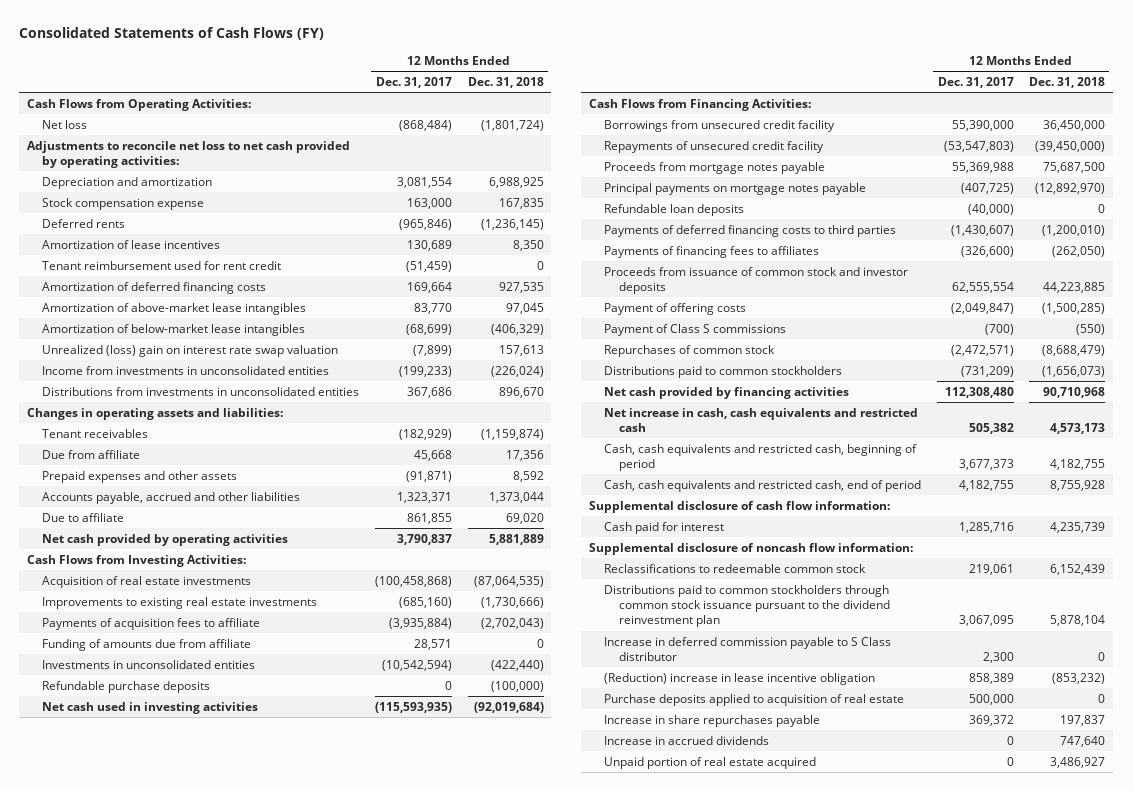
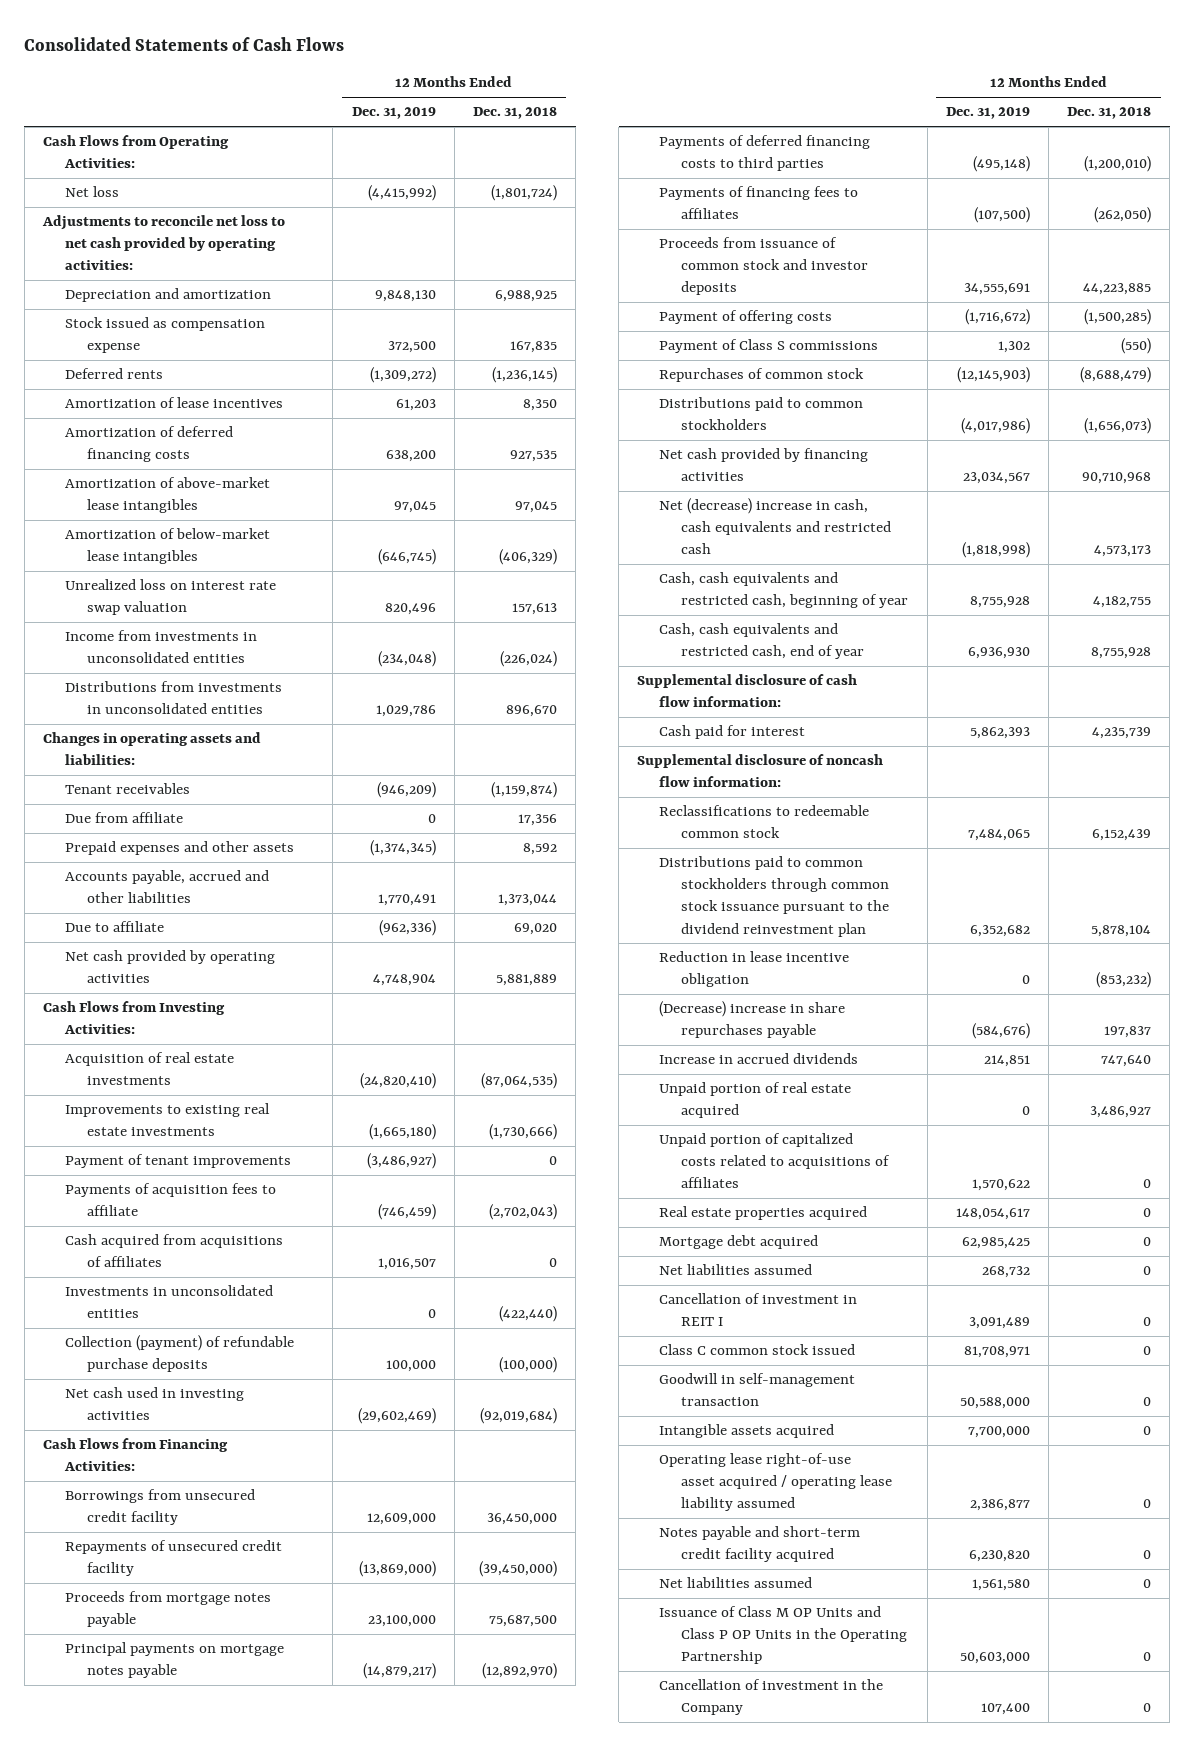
[19,26,325,40] Consolidated Statements of Cash Flows (FY) -> [24,36,345,51] Consolidated Statements of Cash Flows
[376,76,453,88] Dec. 31, 2017 -> none
none -> [351,107,436,120] Dec. 31, 2019
[42,197,205,210] Stock compensation expense -> [65,317,266,354] Stock issued as compensation expense
[42,260,282,270] Tenant reimbursement used for rent credit -> none
[42,344,339,357] Unrealized (loss) gain on interest rate swap valuation -> [65,579,277,616] Unrealized loss on interest rate swap valuation
none -> [65,1154,292,1169] Payment of tenant improvements
[42,638,252,651] Funding of amounts due from affiliate -> none
none -> [65,1234,284,1268] Cash acquired from acquisitions of affiliates
[42,680,211,693] Refundable purchase deposits -> [65,1335,295,1373] Collection (payment) of refundable purchase deposits
[604,203,745,216] Refundable loan deposits -> none
[604,407,919,433] Net increase in cash, cash equivalents and restricted cash -> [659,498,892,555] Net (decrease) increase in cash, cash equivalents and restricted cash
[604,443,918,472] Cash, cash equivalents and restricted cash, beginning of period -> [659,572,909,609] Cash, cash equivalents and restricted cash, beginning of year
[604,479,922,492] Cash, cash equivalents and restricted cash, end of period -> [659,623,865,660] Cash, cash equivalents and restricted cash, end of year
[604,636,892,662] Increase in deferred commission payable to S Class distributor -> none
[604,693,905,706] Purchase deposits applied to acquisition of real estate -> none
[604,672,876,685] (Reduction) increase in lease incentive obligation -> [659,951,850,988] Reduction in lease incentive obligation
[604,714,821,727] Increase in share repurchases payable -> [659,1001,846,1039] (Decrease) increase in share repurchases payable
none -> [659,1133,891,1189] Unpaid portion of capitalized costs related to acquisitions of affiliates
none -> [659,1206,868,1221] Real estate properties acquired
none -> [659,1235,819,1250] Mortgage debt acquired
none -> [659,1264,813,1276] Net liabilities assumed
none -> [659,1293,858,1327] Cancellation of investment in REIT I
none -> [659,1344,856,1356] Class C common stock issued
none -> [659,1373,856,1407] Goodwill in self-management transaction
none -> [659,1424,835,1439] Intangible assets acquired
none -> [659,1453,893,1512] Operating lease right-of-use asset acquired / operating lease liability assumed
none -> [659,1526,861,1563] Notes payable and short-term credit facility acquired
none -> [659,1577,813,1589] Net liabilities assumed
none -> [659,1606,908,1665] Issuance of Class M OP Units and Class P OP Units in the Operating Partnership
none -> [659,1679,884,1716] Cancellation of investment in the Company

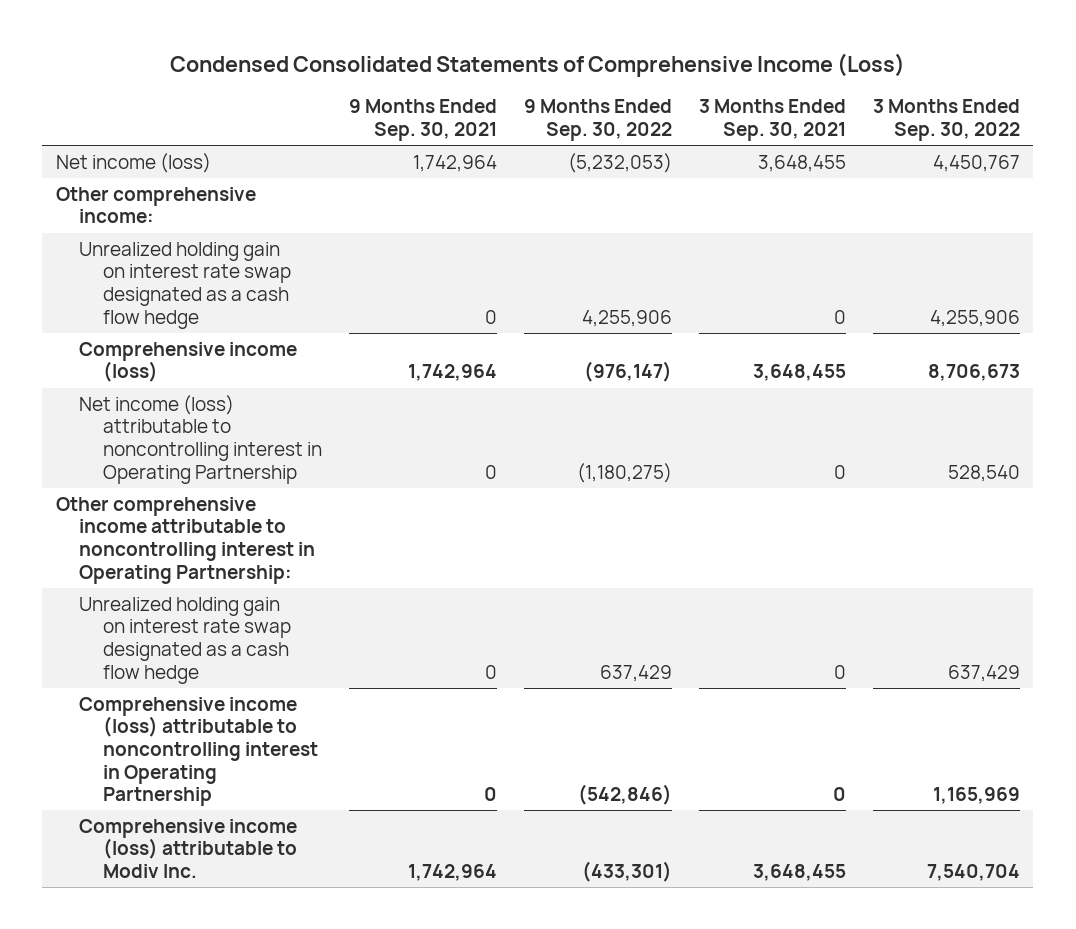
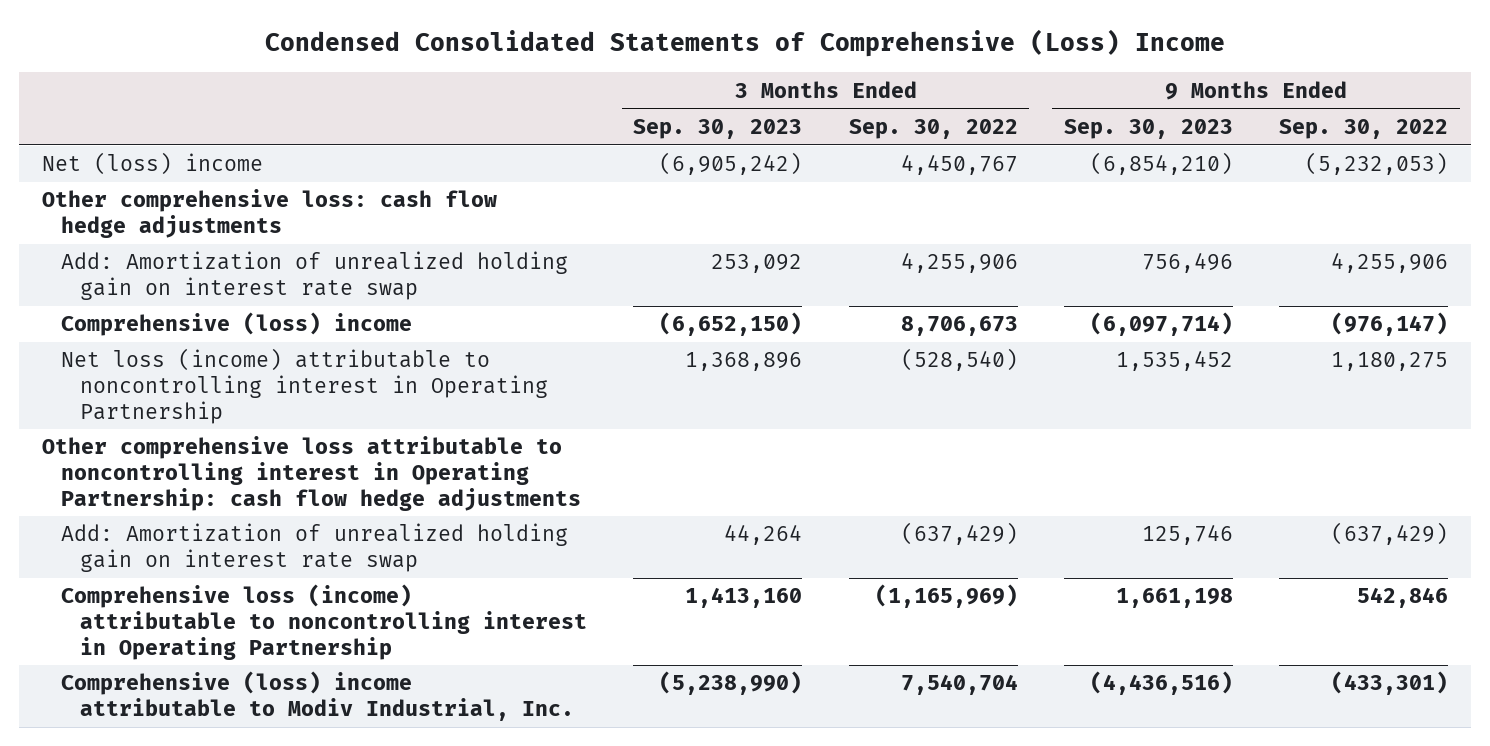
[169,52,905,77] Condensed Consolidated Statements of Comprehensive Income (Loss) -> [265,29,1226,58] Condensed Consolidated Statements of Comprehensive (Loss) Income
[348,99,497,141] 9 Months Ended Sep. 30, 2021 -> none
[698,99,846,141] 3 Months Ended Sep. 30, 2021 -> none
none -> [633,118,803,139] Sep. 30, 2023
none -> [1063,118,1233,139] Sep. 30, 2023
[55,152,211,173] Net income (loss) -> [41,152,263,176] Net (loss) income
[55,186,256,224] Other comprehensive income: -> [41,189,497,239] Other comprehensive loss: cash flow hedge adjustments
[79,241,292,329] Unrealized holding gain on interest rate swap designated as a cash flow hedge -> [60,251,568,301] Add: Amortization of unrealized holding gain on interest rate swap
[79,341,298,383] Comprehensive income (loss) -> [60,312,412,337] Comprehensive (loss) income
[79,394,323,484] Net income (loss) attributable to noncontrolling interest in Operating Partnership -> [60,348,549,424] Net loss (income) attributable to noncontrolling interest in Operating Partnership
[576,462,672,483] (1,180,275) -> [1331,352,1449,372] 1,180,275
[947,464,1020,482] 528,540 -> [900,348,1018,372] (528,540)
[55,496,316,584] Other comprehensive income attributable to noncontrolling interest in Operating Partnership: -> [41,436,581,511] Other comprehensive loss attributable to noncontrolling interest in Operating Partnership: cash flow hedge adjustments
[79,596,292,684] Unrealized holding gain on interest rate swap designated as a cash flow hedge -> [60,523,568,573] Add: Amortization of unrealized holding gain on interest rate swap
[599,664,672,682] 637,429 -> [1331,522,1449,546] (637,429)
[947,664,1020,682] 637,429 -> [900,522,1018,546] (637,429)
[79,696,319,807] Comprehensive income (loss) attributable to noncontrolling interest in Operating Partnership -> [60,584,588,660] Comprehensive loss (income) attributable to noncontrolling interest in Operating Partnership
[577,784,672,806] (542,846) -> [1357,587,1449,609] 542,846
[932,787,1020,805] 1,165,969 -> [874,584,1018,609] (1,165,969)
[79,818,298,879] Comprehensive income (loss) attributable to Modiv Inc. -> [60,671,575,722] Comprehensive (loss) income attributable to Modiv Industrial, Inc.

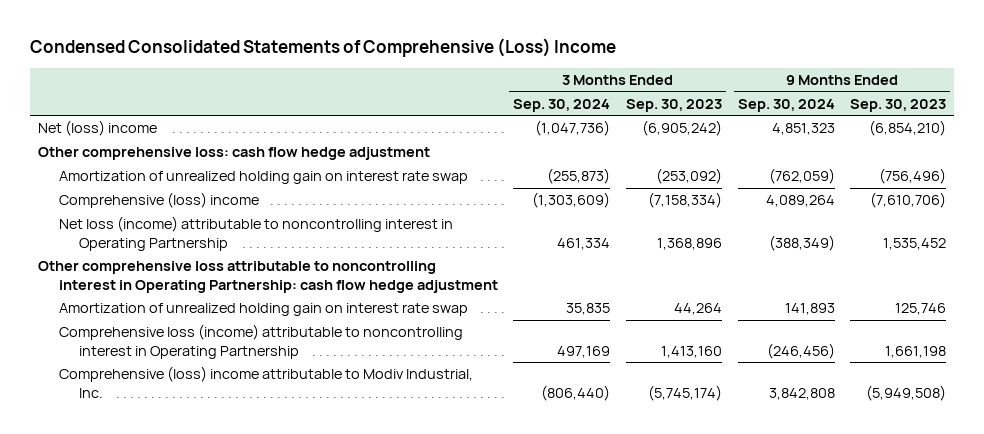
[848,118,1018,139] Sep. 30, 2022 -> none
[1279,118,1449,139] Sep. 30, 2022 -> none
none -> [513,98,611,112] Sep. 30, 2024
none -> [737,98,835,112] Sep. 30, 2024
[41,189,497,239] Other comprehensive loss: cash flow hedge adjustments -> [38,147,431,161] Other comprehensive loss: cash flow hedge adjustment
[60,251,568,301] Add: Amortization of unrealized holding gain on interest rate swap -> [58,171,468,185] Amortization of unrealized holding gain on interest rate swap
[711,254,803,274] 253,092 -> [655,168,722,185] (253,092)
[1141,252,1233,274] 756,496 -> [879,168,947,185] (756,496)
[659,312,803,337] (6,652,150) -> [647,192,722,209] (7,158,334)
[1089,312,1233,337] (6,097,714) -> [870,192,947,209] (7,610,706)
[41,436,581,511] Other comprehensive loss attributable to noncontrolling interest in Operating Partnership: cash flow hedge adjustments -> [38,261,498,293] Other comprehensive loss attributable to noncontrolling interest in Operating Partnership: cash flow hedge adjustment
[60,523,568,573] Add: Amortization of unrealized holding gain on interest rate swap -> [58,303,468,317] Amortization of unrealized holding gain on interest rate swap
[659,671,803,696] (5,238,990) -> [647,384,722,401] (5,745,174)
[1089,671,1233,696] (4,436,516) -> [866,384,947,401] (5,949,508)

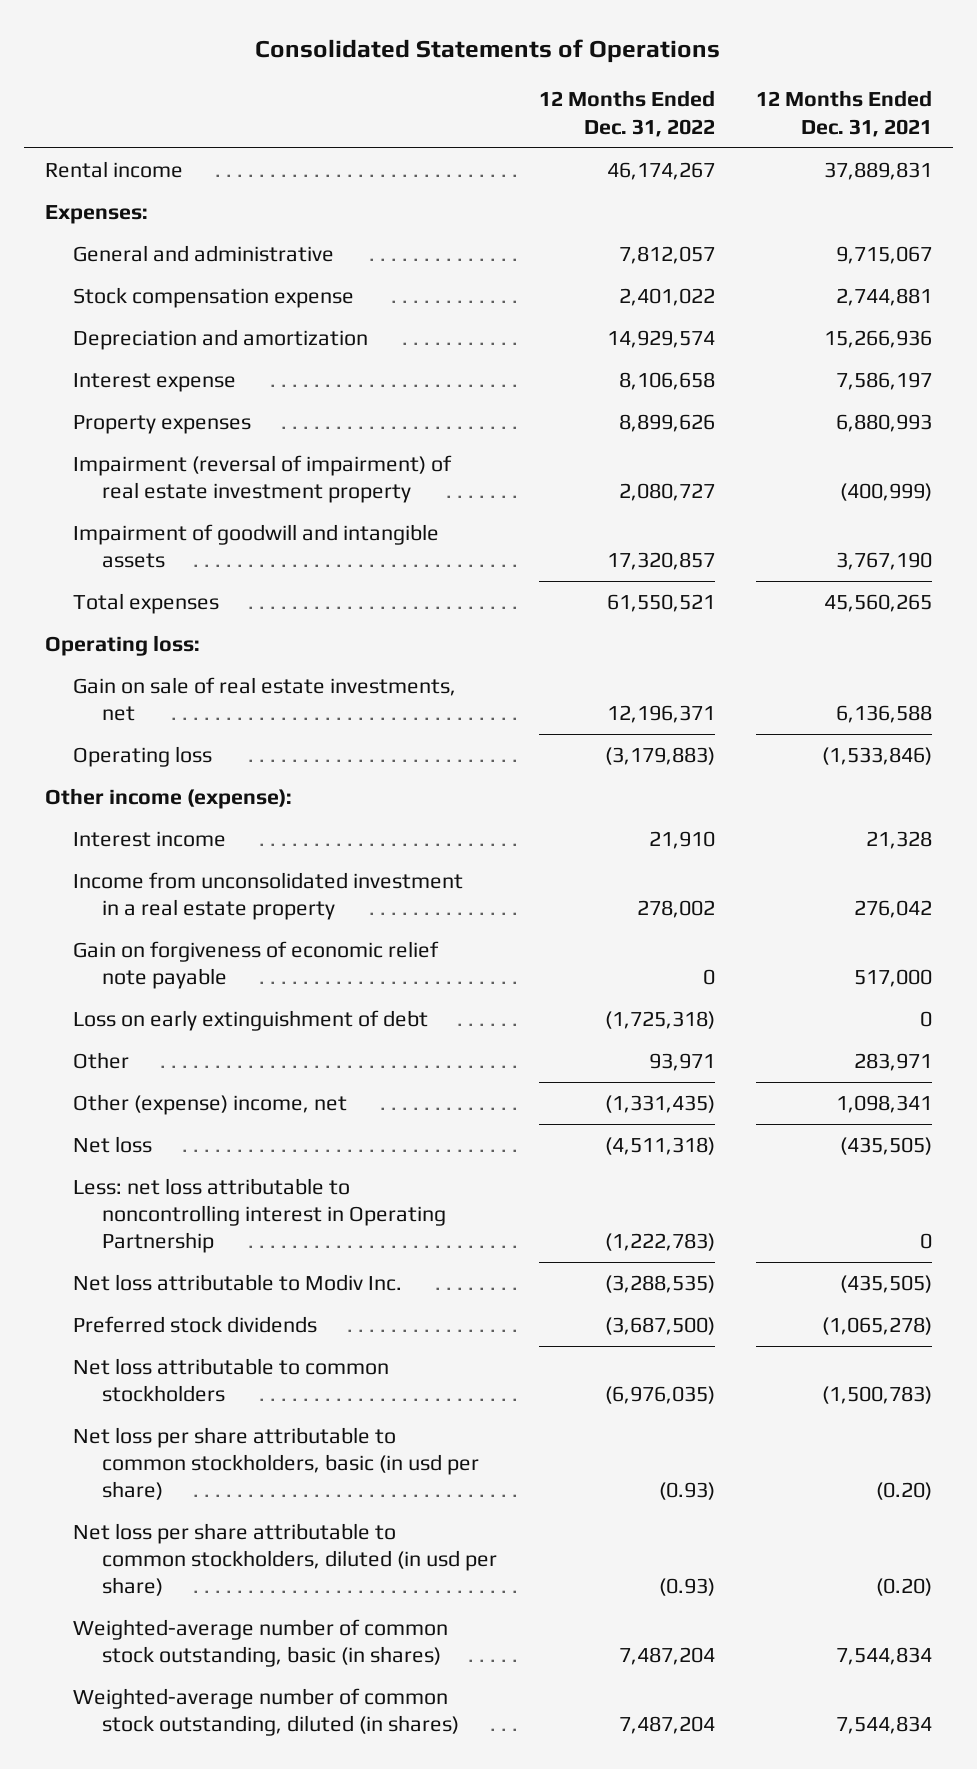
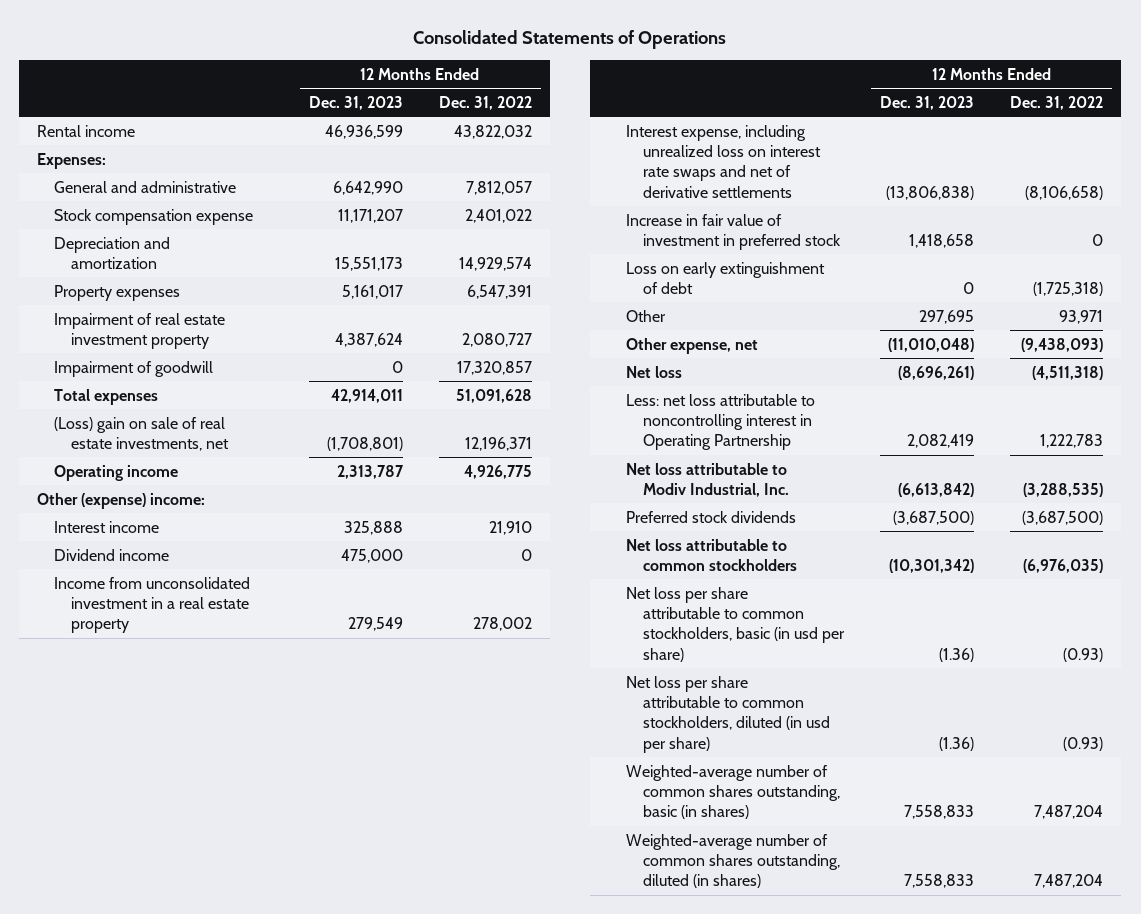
[756,90,933,137] 12 Months Ended Dec. 31, 2021 -> none
none -> [308,95,403,110] Dec. 31, 2023
[606,161,715,180] 46,174,267 -> [454,124,533,139] 43,822,032
[73,372,237,392] Interest expense -> none
[44,634,200,656] Operating loss: -> none
[618,413,715,432] 8,899,626 -> [467,284,533,299] 6,547,391
[73,454,453,504] Impairment (reversal of impairment) of real estate investment property -> [54,312,226,350] Impairment of real estate investment property
[73,523,440,569] Impairment of goodwill and intangible assets -> [54,360,214,377] Impairment of goodwill
[606,593,715,612] 61,550,521 -> [456,388,533,403] 51,091,628
[73,676,457,722] Gain on sale of real estate investments, net -> [54,416,230,452] (Loss) gain on sale of real estate investments, net
[73,745,213,767] Operating loss -> [54,464,179,481] Operating income
[604,746,715,765] (3,179,883) -> [464,464,533,479] 4,926,775
[44,787,292,809] Other income (expense): -> [37,492,206,509] Other (expense) income:
none -> [54,548,170,561] Dividend income
[73,940,440,990] Gain on forgiveness of economic relief note payable -> none
none -> [625,124,821,198] Interest expense, including unrealized loss on interest rate swaps and net of derivative settlements
none -> [625,213,841,251] Increase in fair value of investment in preferred stock
[73,1093,348,1115] Other (expense) income, net -> [625,337,758,354] Other expense, net
[604,1094,715,1113] (1,331,435) -> [1021,337,1104,352] (9,438,093)
[604,1233,715,1252] (1,222,783) -> [1040,434,1104,449] 1,222,783
[73,1273,403,1291] Net loss attributable to Modiv Inc. -> [625,462,789,498] Net loss attributable to Modiv Industrial, Inc.
[73,1618,449,1668] Weighted-average number of common stock outstanding, basic (in shares) -> [625,764,840,820] Weighted-average number of common shares outstanding, basic (in shares)
[73,1687,459,1737] Weighted-average number of common stock outstanding, diluted (in shares) -> [625,833,840,889] Weighted-average number of common shares outstanding, diluted (in shares)

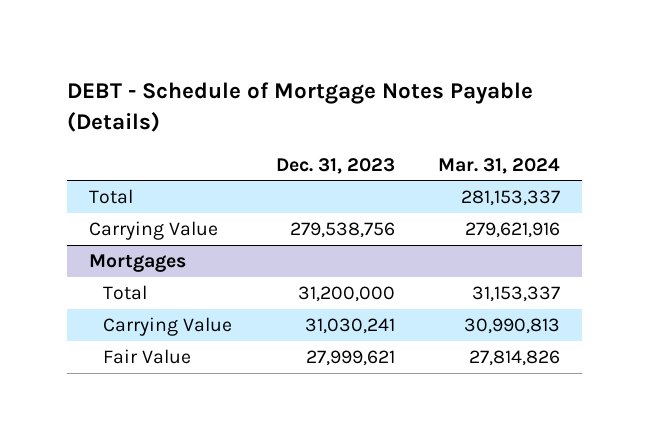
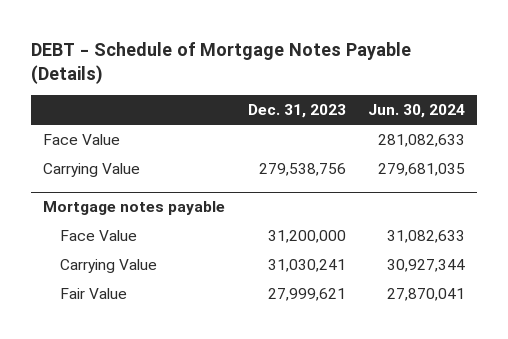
[438,157,561,174] Mar. 31, 2024 -> none
none -> [368,104,466,119] Jun. 30, 2024
[89,189,134,205] Total -> [42,133,120,145] Face Value
[89,254,187,273] Mortgages -> [42,201,225,216] Mortgage notes payable
[103,285,148,301] Total -> [59,229,137,241] Face Value

